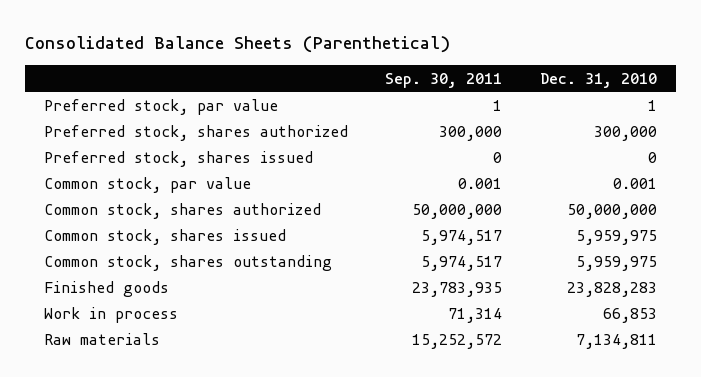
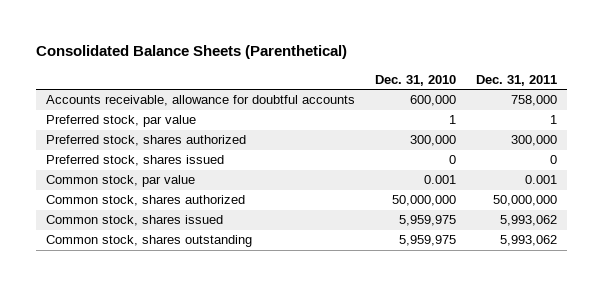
[385,72,503,88] Sep. 30, 2011 -> none
none -> [475,74,557,86] Dec. 31, 2011
none -> [45,95,355,107] Accounts receivable, allowance for doubtful accounts
[43,280,169,297] Finished goods -> none
[43,306,178,323] Work in process -> none
[43,332,160,345] Raw materials -> none

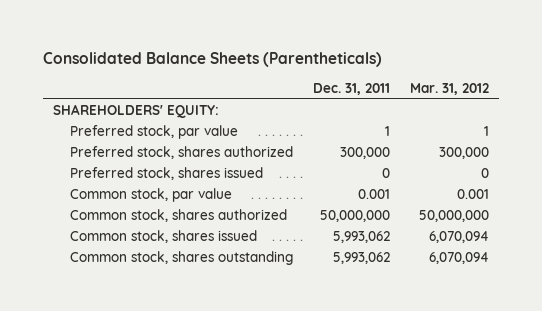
[35,45,347,60] Consolidated Balance Sheets (Parenthetical) -> [43,52,383,68] Consolidated Balance Sheets (Parentheticals)
[374,74,456,86] Dec. 31, 2010 -> none
none -> [409,83,489,96] Mar. 31, 2012
[45,95,355,107] Accounts receivable, allowance for doubtful accounts -> none
none -> [53,104,220,119] SHAREHOLDERS' EQUITY:

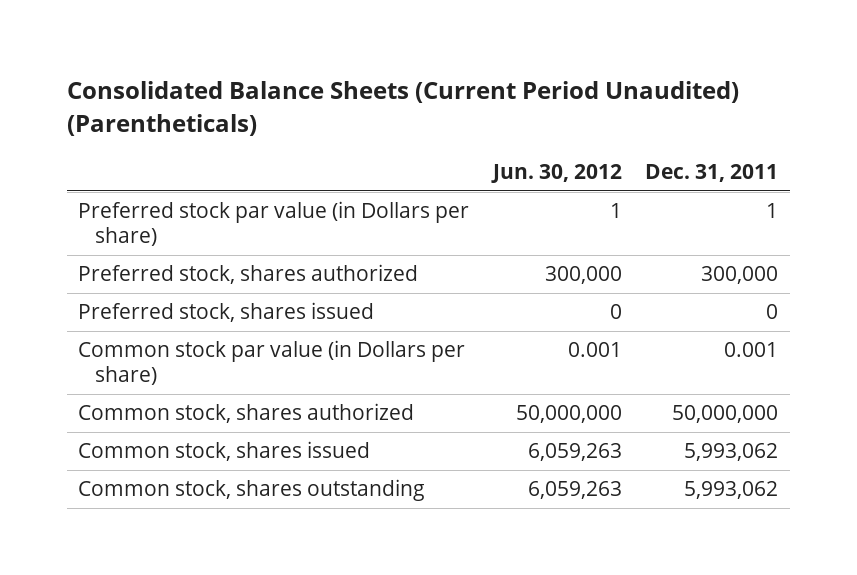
[43,52,383,68] Consolidated Balance Sheets (Parentheticals) -> [66,81,739,136] Consolidated Balance Sheets (Current Period Unaudited) (Parentheticals)
[409,83,489,96] Mar. 31, 2012 -> none
none -> [490,164,622,184] Jun. 30, 2012
[53,104,220,119] SHAREHOLDERS' EQUITY: -> none
[70,125,239,140] Preferred stock, par value -> [78,201,470,247] Preferred stock par value (in Dollars per share)
[70,188,233,203] Common stock, par value -> [78,340,466,386] Common stock par value (in Dollars per share)

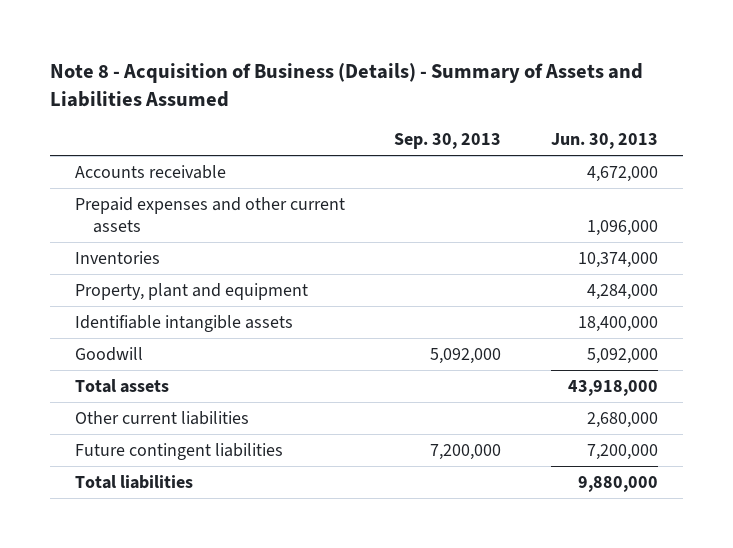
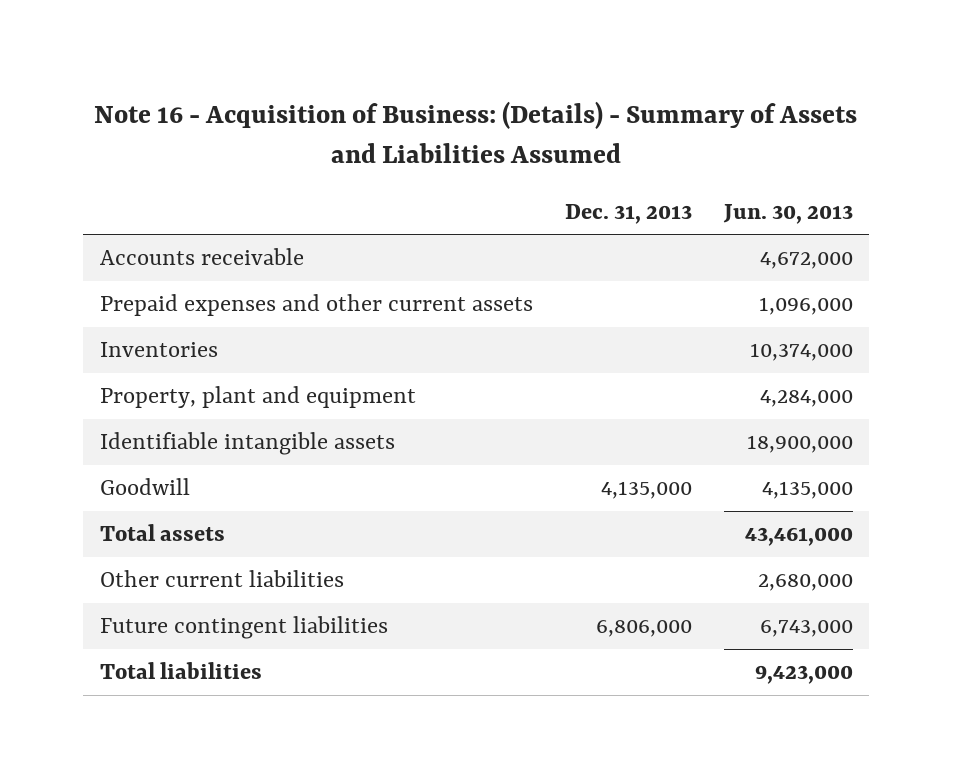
[50,62,644,107] Note 8 - Acquisition of Business (Details) - Summary of Assets and Liabilities Assumed -> [94,101,858,164] Note 16 - Acquisition of Business: (Details) - Summary of Assets and Liabilities Assumed
[394,133,502,150] Sep. 30, 2013 -> none
none -> [564,203,692,224] Dec. 31, 2013
[577,315,658,332] 18,400,000 -> [747,435,854,454] 18,900,000
[586,347,658,364] 5,092,000 -> [762,481,854,500] 4,135,000
[567,379,658,396] 43,918,000 -> [745,527,854,547] 43,461,000
[586,443,658,460] 7,200,000 -> [760,620,854,638] 6,743,000
[577,475,658,492] 9,880,000 -> [755,665,854,685] 9,423,000

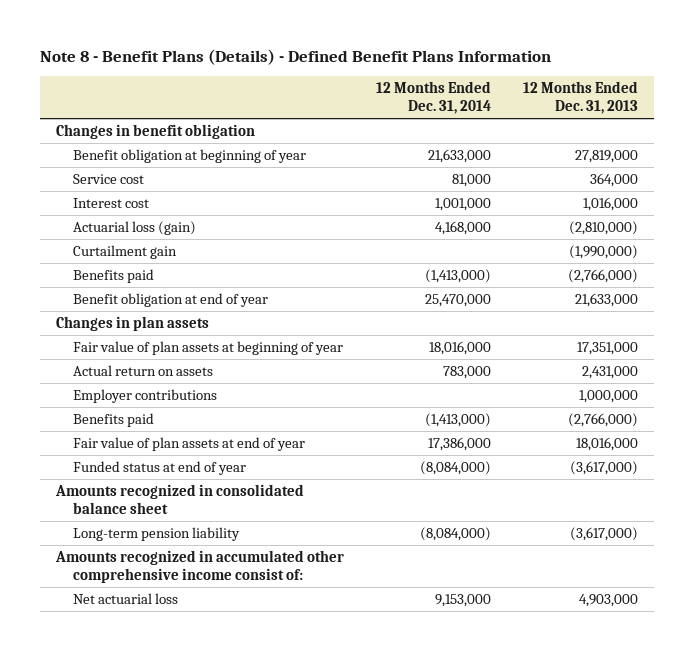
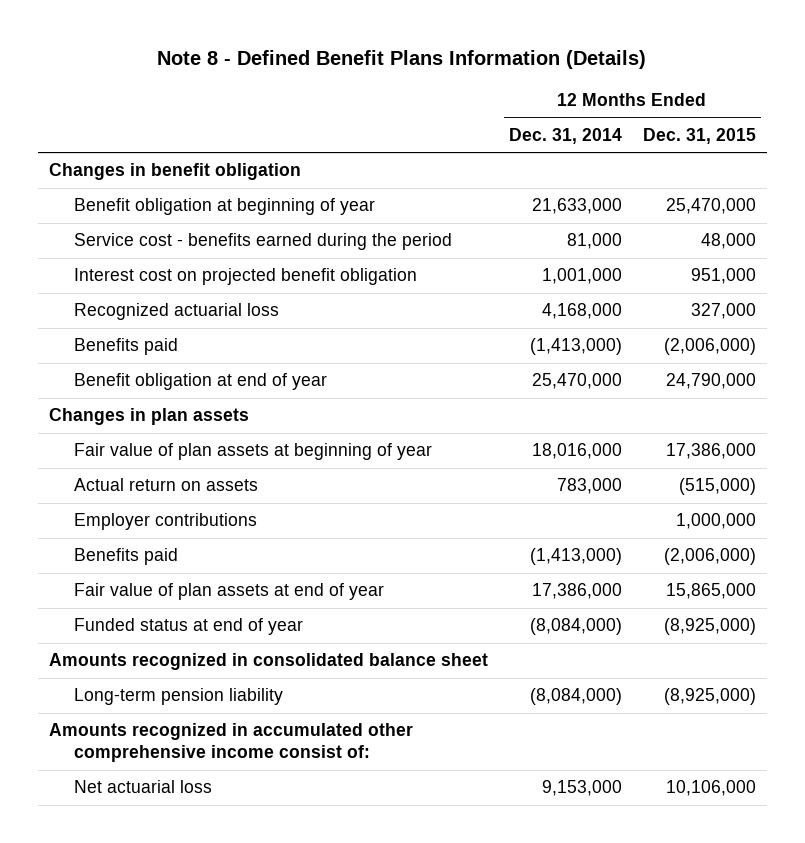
[39,49,551,66] Note 8 - Benefit Plans (Details) - Defined Benefit Plans Information -> [157,50,647,70] Note 8 - Defined Benefit Plans Information (Details)
[523,81,639,115] 12 Months Ended Dec. 31, 2013 -> none
none -> [642,127,756,144] Dec. 31, 2015
[72,244,177,259] Curtailment gain -> none
[72,173,144,184] Service cost -> [74,233,453,251] Service cost - benefits earned during the period
[72,197,149,208] Interest cost -> [74,268,418,286] Interest cost on projected benefit obligation
[72,220,196,235] Actuarial loss (gain) -> [74,303,280,321] Recognized actuarial loss

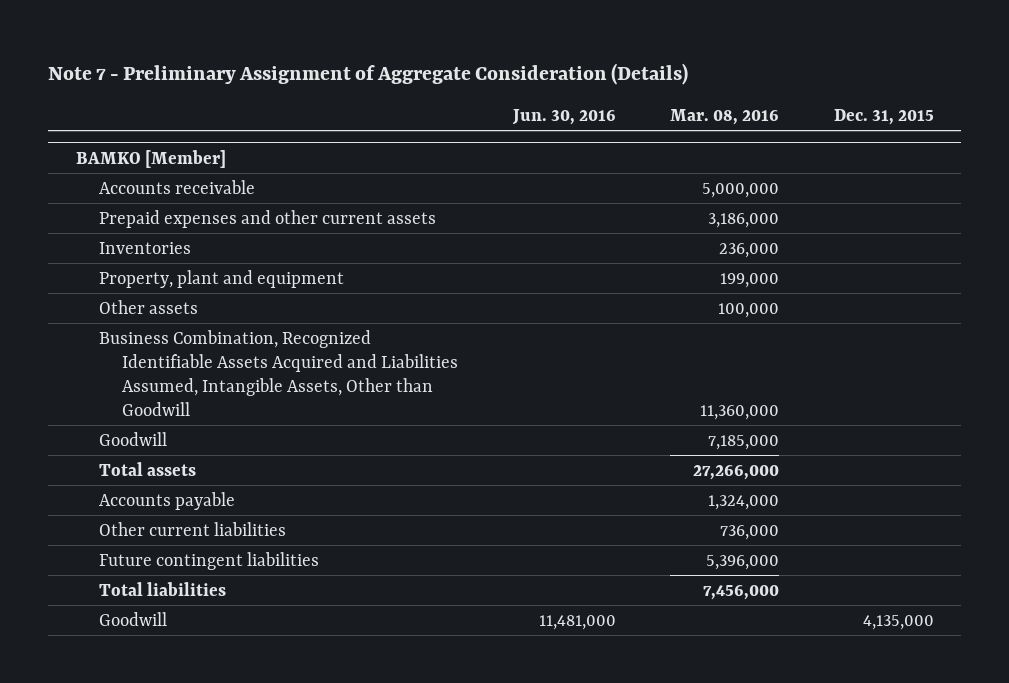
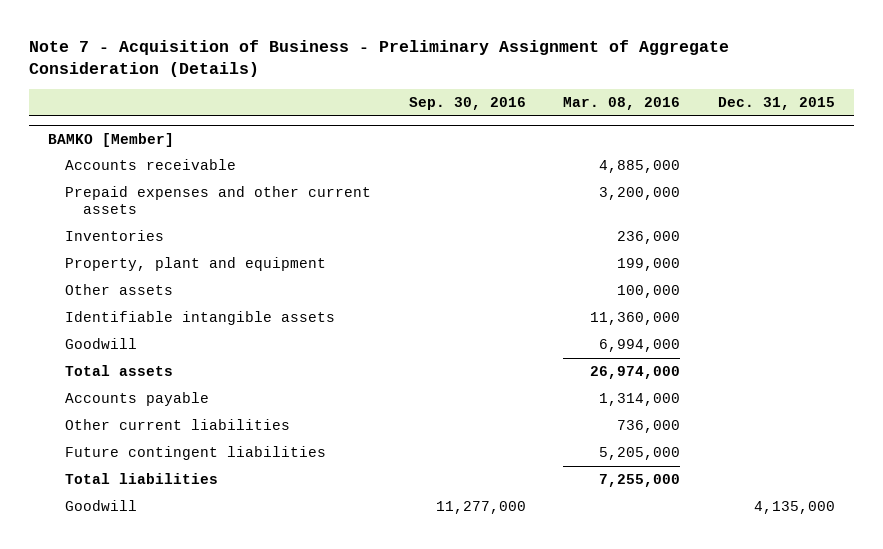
[48,62,689,85] Note 7 - Preliminary Assignment of Aggregate Consideration (Details) -> [29,39,730,78] Note 7 - Acquisition of Business - Preliminary Assignment of Aggregate Consideration (Details)
[511,108,616,125] Jun. 30, 2016 -> none
none -> [408,97,526,111] Sep. 30, 2016
[702,182,780,198] 5,000,000 -> [599,160,681,174] 4,885,000
[708,212,780,228] 3,186,000 -> [599,187,681,201] 3,200,000
[99,329,459,416] Business Combination, Recognized Identifiable Assets Acquired and Liabilities Assumed, Intangible Assets, Other than Goodwill -> [65,311,336,326] Identifiable intangible assets
[708,434,780,450] 7,185,000 -> [599,339,681,353] 6,994,000
[693,464,780,480] 27,266,000 -> [590,366,681,380] 26,974,000
[708,494,780,510] 1,324,000 -> [599,393,681,407] 1,314,000
[706,554,780,570] 5,396,000 -> [599,447,681,461] 5,205,000
[703,584,780,600] 7,456,000 -> [599,474,681,488] 7,255,000

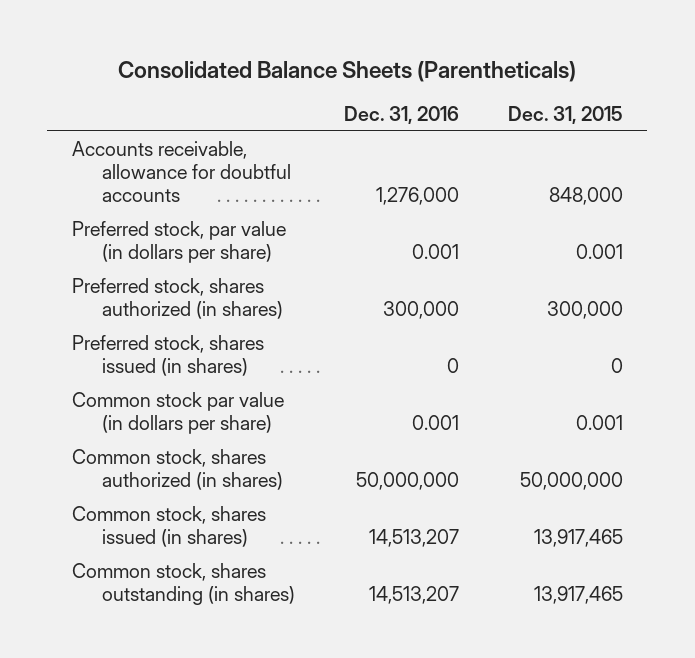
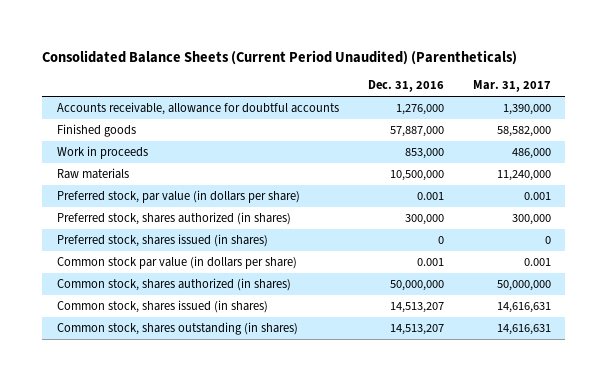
[118,60,577,82] Consolidated Balance Sheets (Parentheticals) -> [42,49,518,65] Consolidated Balance Sheets (Current Period Unaudited) (Parentheticals)
[507,106,623,125] Dec. 31, 2015 -> none
none -> [472,80,551,93] Mar. 31, 2017
none -> [56,124,136,138] Finished goods
none -> [56,146,148,160] Work in proceeds
none -> [56,168,129,180] Raw materials

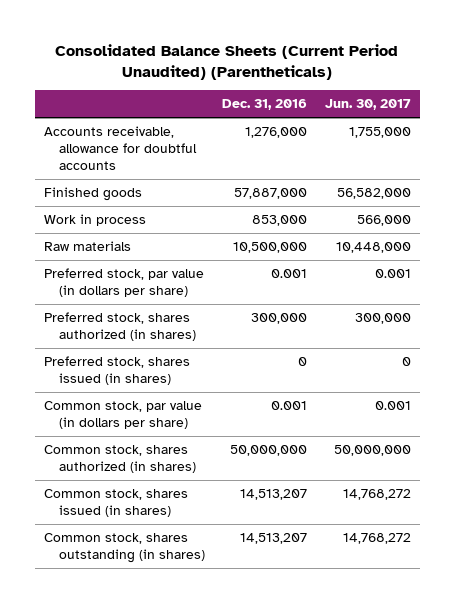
[472,80,551,93] Mar. 31, 2017 -> none
none -> [324,99,411,111] Jun. 30, 2017
[56,146,148,160] Work in proceeds -> [44,214,147,227] Work in process
[56,256,297,270] Common stock par value (in dollars per share) -> [44,401,203,430] Common stock, par value (in dollars per share)

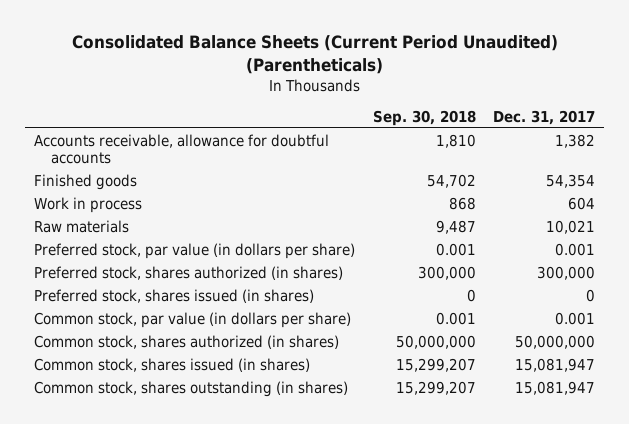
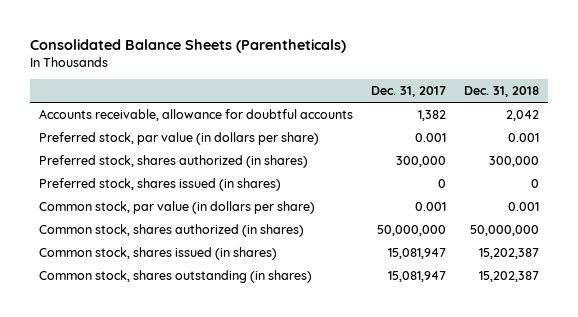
[71,35,558,74] Consolidated Balance Sheets (Current Period Unaudited) (Parentheticals) -> [30,38,347,53] Consolidated Balance Sheets (Parentheticals)
[372,110,476,127] Sep. 30, 2018 -> none
none -> [464,86,540,98] Dec. 31, 2018
[34,173,138,190] Finished goods -> none
[34,196,143,213] Work in process -> none
[34,219,130,233] Raw materials -> none

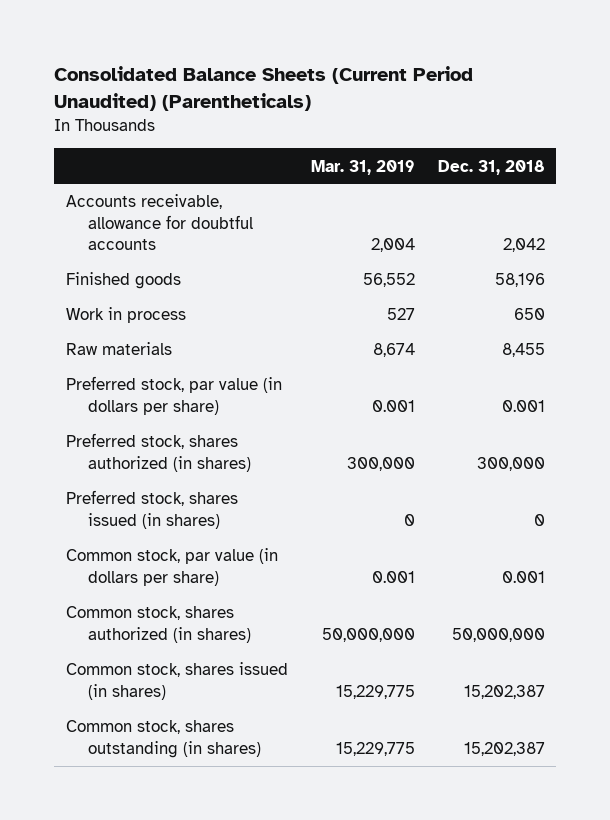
[30,38,347,53] Consolidated Balance Sheets (Parentheticals) -> [54,65,474,111] Consolidated Balance Sheets (Current Period Unaudited) (Parentheticals)
[371,86,447,98] Dec. 31, 2017 -> none
none -> [310,159,415,175] Mar. 31, 2019
none -> [65,272,181,290] Finished goods
none -> [65,307,186,324] Work in process
none -> [65,342,172,356] Raw materials

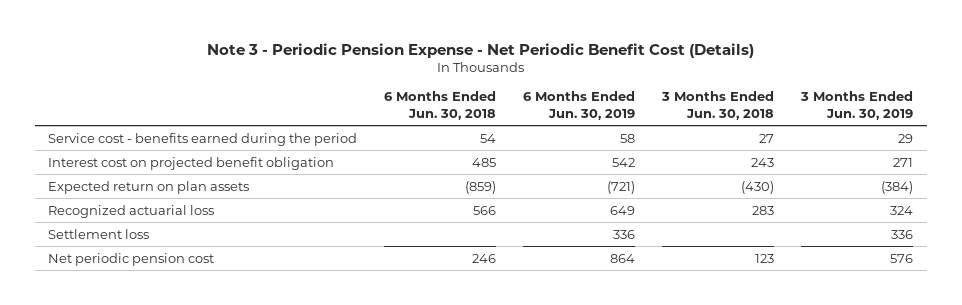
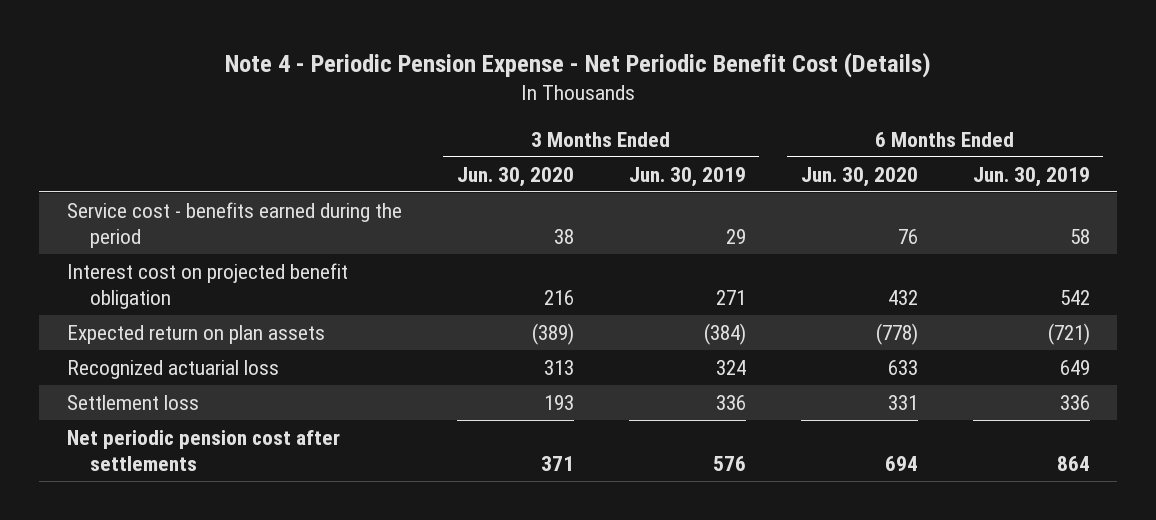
[206,42,754,58] Note 3 - Periodic Pension Expense - Net Periodic Benefit Cost (Details) -> [225,51,932,78] Note 4 - Periodic Pension Expense - Net Periodic Benefit Cost (Details)
[384,91,497,120] 6 Months Ended Jun. 30, 2018 -> none
[661,91,775,120] 3 Months Ended Jun. 30, 2018 -> none
none -> [456,166,574,187] Jun. 30, 2020
none -> [800,166,918,187] Jun. 30, 2020
[48,252,215,266] Net periodic pension cost -> [66,430,340,471] Net periodic pension cost after settlements

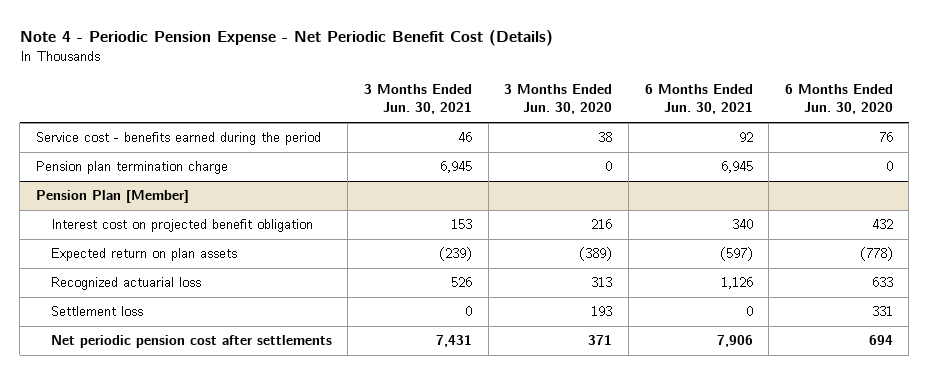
[628,166,746,187] Jun. 30, 2019 -> none
[972,166,1090,187] Jun. 30, 2019 -> none
none -> [364,84,473,115] 3 Months Ended Jun. 30, 2021
none -> [644,84,753,115] 6 Months Ended Jun. 30, 2021
none -> [36,161,229,175] Pension plan termination charge
none -> [36,190,190,204] Pension Plan [Member]

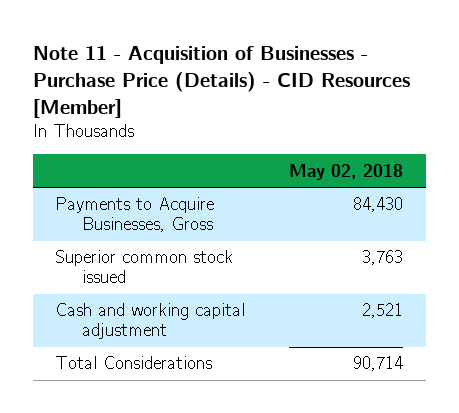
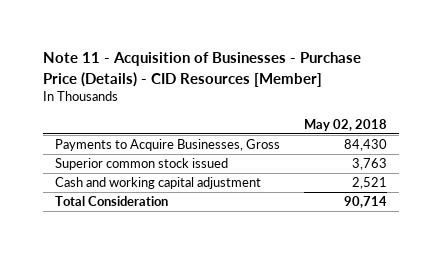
[55,356,213,370] Total Considerations -> [55,196,169,207] Total Consideration

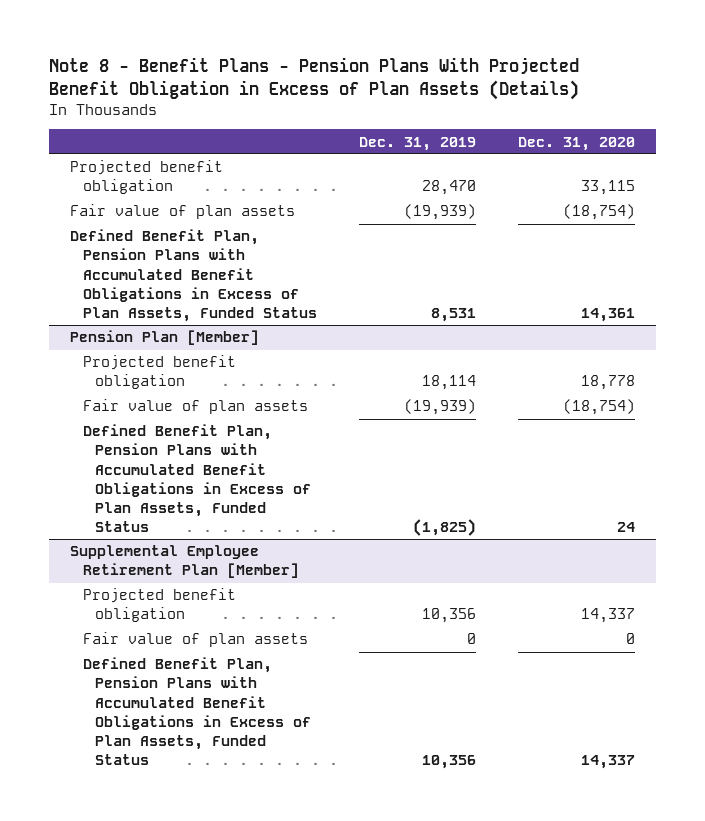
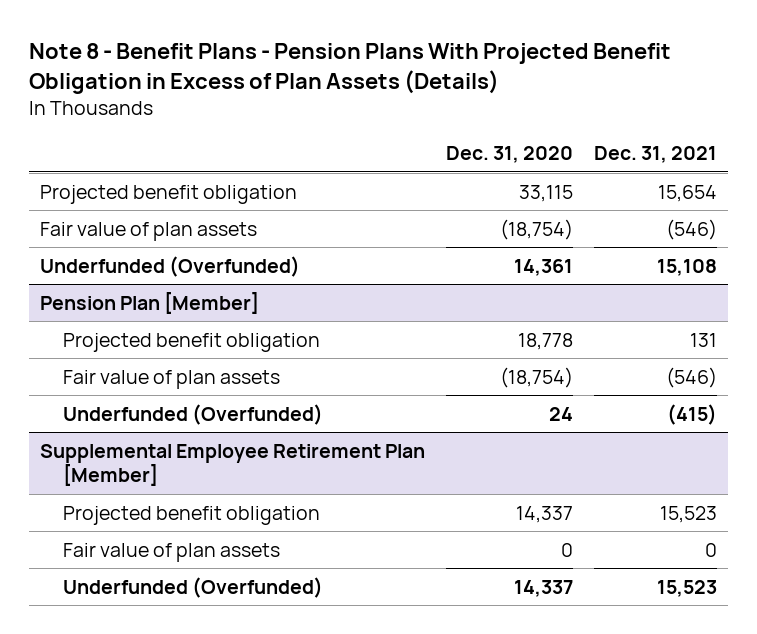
[358,136,476,151] Dec. 31, 2019 -> none
none -> [594,146,718,164] Dec. 31, 2021
[69,229,317,322] Defined Benefit Plan, Pension Plans with Accumulated Benefit Obligations in Excess of Plan Assets, Funded Status -> [39,255,300,277] Underfunded (Overfunded)
[82,424,312,532] Defined Benefit Plan, Pension Plans with Accumulated Benefit Obligations in Excess of Plan Assets, Funded Status -> [62,403,323,425] Underfunded (Overfunded)
[82,657,312,765] Defined Benefit Plan, Pension Plans with Accumulated Benefit Obligations in Excess of Plan Assets, Funded Status -> [62,576,323,598] Underfunded (Overfunded)

